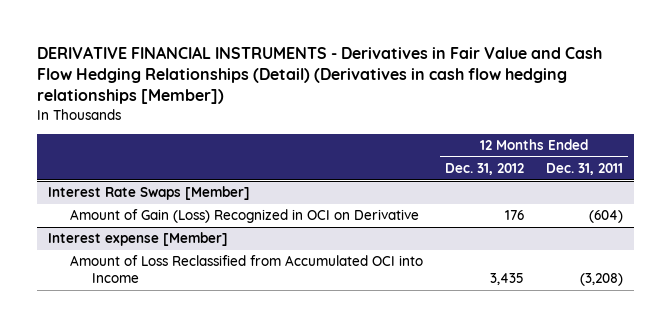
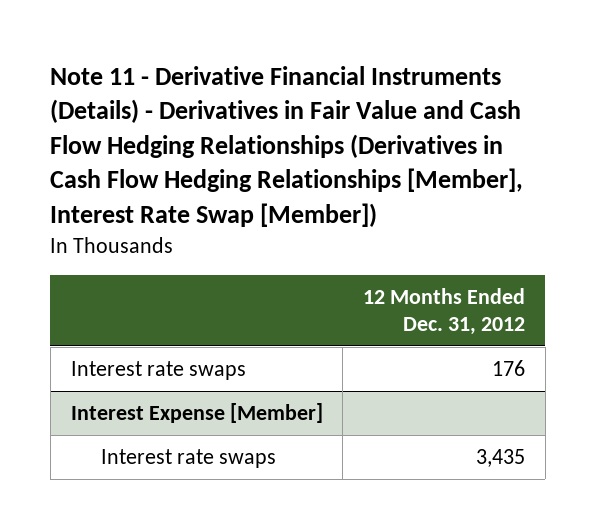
[37,45,603,105] DERIVATIVE FINANCIAL INSTRUMENTS - Derivatives in Fair Value and Cash Flow Hedging Relationships (Detail) (Derivatives in cash flow hedging relationships [Member]) -> [50,65,524,227] Note 11 - Derivative Financial Instruments (Details) - Derivatives in Fair Value and Cash Flow Hedging Relationships (Derivatives in Cash Flow Hedging Relationships [Member], Interest Rate Swap [Member])
[545,162,623,175] Dec. 31, 2011 -> none
[48,186,251,201] Interest Rate Swaps [Member] -> none
[70,209,420,224] Amount of Gain (Loss) Recognized in OCI on Derivative -> [70,361,246,381] Interest rate swaps
[48,232,229,247] Interest expense [Member] -> [70,403,323,424] Interest Expense [Member]
[70,255,424,283] Amount of Loss Reclassified from Accumulated OCI into Income -> [101,449,277,469] Interest rate swaps

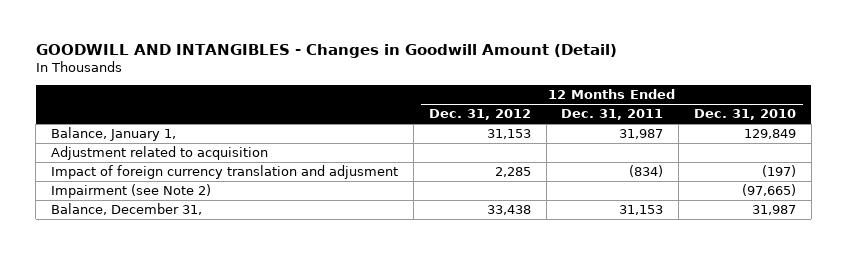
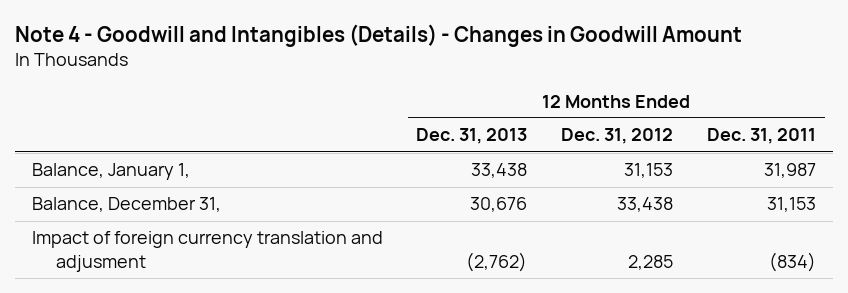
[35,44,617,59] GOODWILL AND INTANGIBLES - Changes in Goodwill Amount (Detail) -> [14,24,742,48] Note 4 - Goodwill and Intangibles (Details) - Changes in Goodwill Amount
[693,109,796,121] Dec. 31, 2010 -> none
none -> [416,128,528,145] Dec. 31, 2013
[51,146,269,161] Adjustment related to acquisition -> none
[51,184,212,199] Impairment (see Note 2) -> none
[51,165,399,180] Impact of foreign currency translation and adjusment -> [31,231,383,272] Impact of foreign currency translation and adjusment

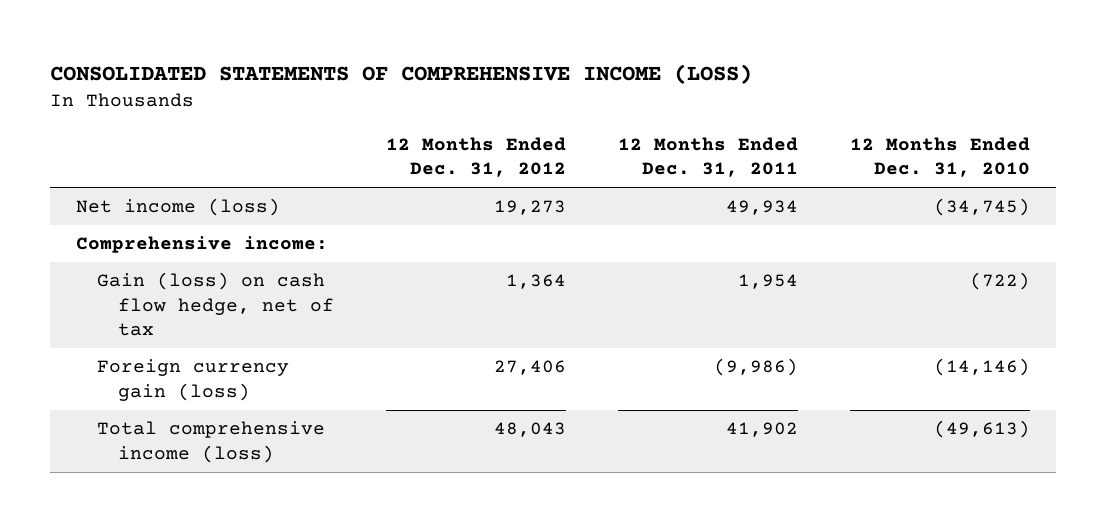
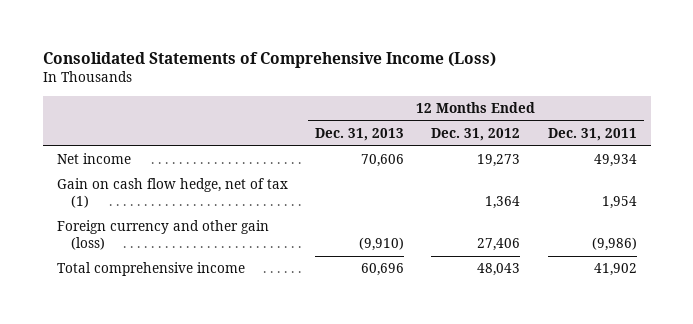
[49,64,752,85] CONSOLIDATED STATEMENTS OF COMPREHENSIVE INCOME (LOSS) -> [42,51,496,68] Consolidated Statements of Comprehensive Income (Loss)
[849,136,1030,178] 12 Months Ended Dec. 31, 2010 -> none
none -> [315,128,405,142] Dec. 31, 2013
[75,236,328,254] Comprehensive income: -> none
[75,198,280,217] Net income (loss) -> [56,153,131,165] Net income
[96,272,334,336] Gain (loss) on cash flow hedge, net of tax -> [56,178,288,209] Gain on cash flow hedge, net of tax (1)
[96,359,289,401] Foreign currency gain (loss) -> [56,220,269,251] Foreign currency and other gain (loss)
[96,421,325,463] Total comprehensive income (loss) -> [56,262,245,277] Total comprehensive income

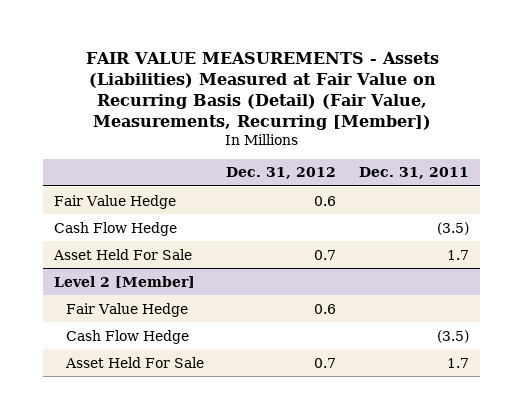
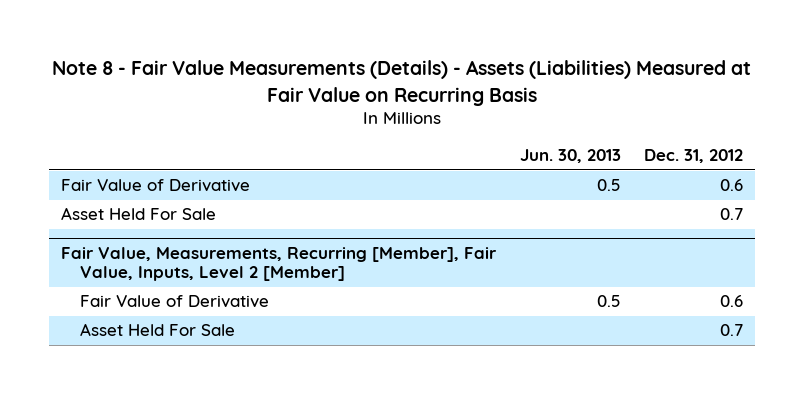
[85,52,439,130] FAIR VALUE MEASUREMENTS - Assets (Liabilities) Measured at Fair Value on Recurring Basis (Detail) (Fair Value, Measurements, Recurring [Member]) -> [52,60,752,106] Note 8 - Fair Value Measurements (Details) - Assets (Liabilities) Measured at Fair Value on Recurring Basis
[358,167,469,180] Dec. 31, 2011 -> none
none -> [519,149,621,164] Jun. 30, 2013
[54,221,178,236] Cash Flow Hedge -> none
[54,194,177,209] Fair Value Hedge -> [60,179,250,193] Fair Value of Derivative
[54,275,196,288] Level 2 [Member] -> none
[66,329,190,344] Cash Flow Hedge -> none
none -> [60,246,497,282] Fair Value, Measurements, Recurring [Member], Fair Value, Inputs, Level 2 [Member]
[66,302,189,317] Fair Value Hedge -> [79,295,269,309] Fair Value of Derivative

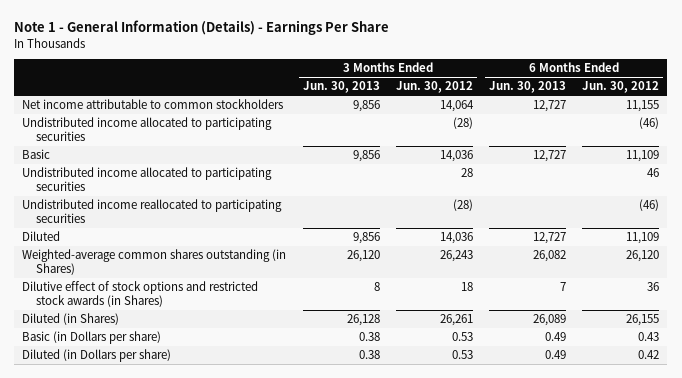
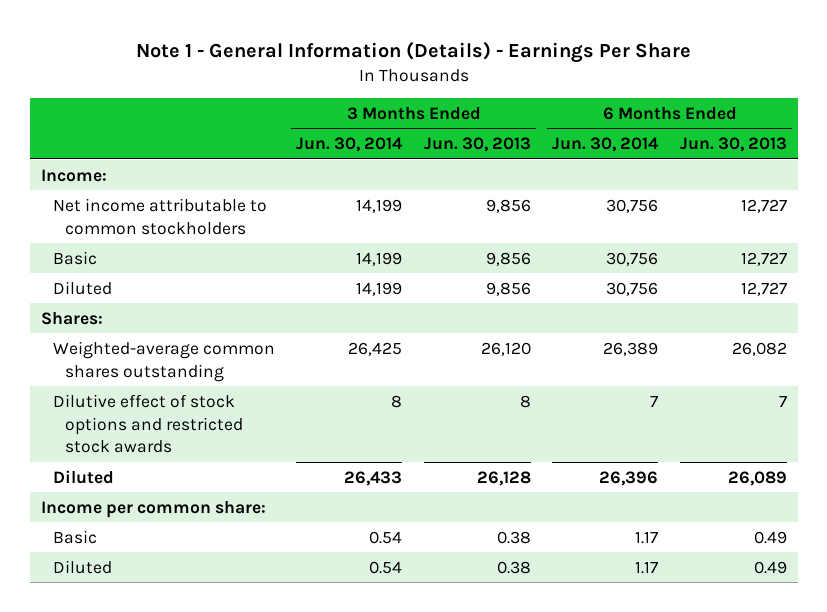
[395,81,473,94] Jun. 30, 2012 -> none
[582,81,660,94] Jun. 30, 2012 -> none
none -> [296,137,404,153] Jun. 30, 2014
none -> [552,137,660,153] Jun. 30, 2014
none -> [40,168,107,182] Income:
[22,117,273,141] Undistributed income allocated to participating securities -> none
[22,167,273,191] Undistributed income allocated to participating securities -> none
[22,199,283,223] Undistributed income reallocated to participating securities -> none
none -> [40,311,103,325] Shares:
[22,249,287,275] Weighted-average common shares outstanding (in Shares) -> [52,340,275,382] Weighted-average common shares outstanding
[22,281,259,307] Dilutive effect of stock options and restricted stock awards (in Shares) -> [52,393,244,454] Dilutive effect of stock options and restricted stock awards
[22,313,120,326] Diluted (in Shares) -> [52,469,114,484] Diluted
none -> [40,500,266,518] Income per common share:
[22,331,162,345] Basic (in Dollars per share) -> [52,529,97,544] Basic
[22,349,172,363] Diluted (in Dollars per share) -> [52,559,112,574] Diluted

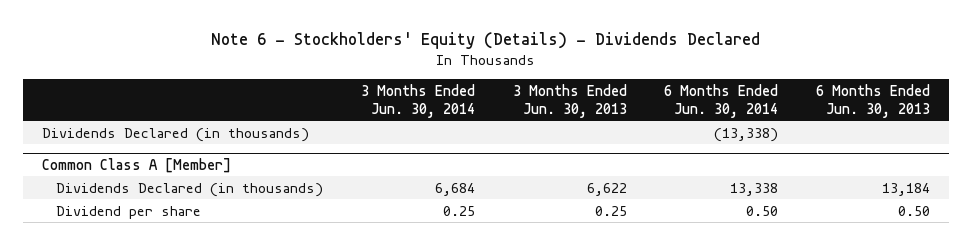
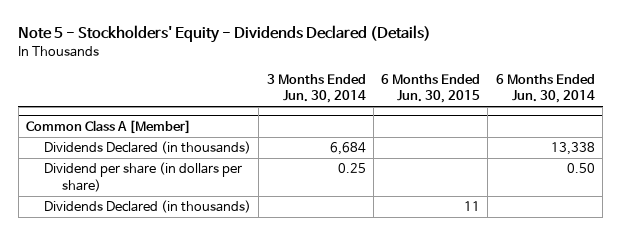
[211,32,761,50] Note 6 - Stockholders' Equity (Details) - Dividends Declared -> [18,25,432,44] Note 5 - Stockholders' Equity - Dividends Declared (Details)
[512,83,627,118] 3 Months Ended Jun. 30, 2013 -> none
[816,83,931,118] 6 Months Ended Jun. 30, 2013 -> none
none -> [381,73,481,104] 6 Months Ended Jun. 30, 2015
[42,127,310,142] Dividends Declared (in thousands) -> none
[56,205,202,219] Dividend per share -> [44,162,243,192] Dividend per share (in dollars per share)
none -> [44,200,252,214] Dividends Declared (in thousands)

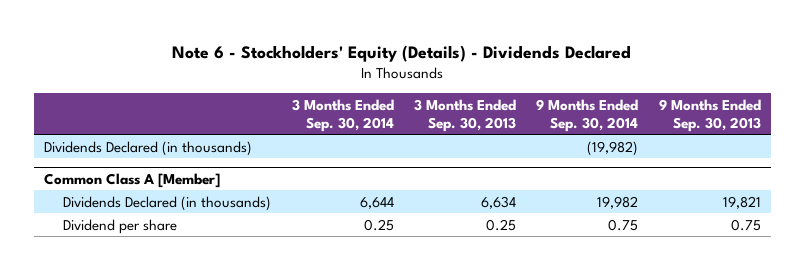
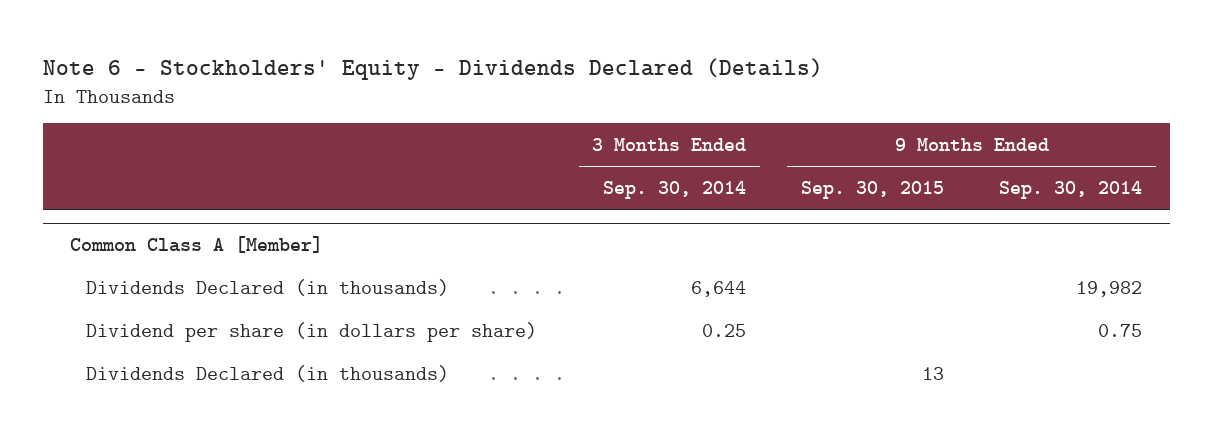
[172,44,632,62] Note 6 - Stockholders' Equity (Details) - Dividends Declared -> [42,57,823,80] Note 6 - Stockholders' Equity - Dividends Declared (Details)
[414,98,517,132] 3 Months Ended Sep. 30, 2013 -> none
[658,98,761,132] 9 Months Ended Sep. 30, 2013 -> none
none -> [801,180,945,199] Sep. 30, 2015
[44,140,253,156] Dividends Declared (in thousands) -> none
[63,218,178,234] Dividend per share -> [86,321,538,342] Dividend per share (in dollars per share)
none -> [86,364,450,382] Dividends Declared (in thousands)

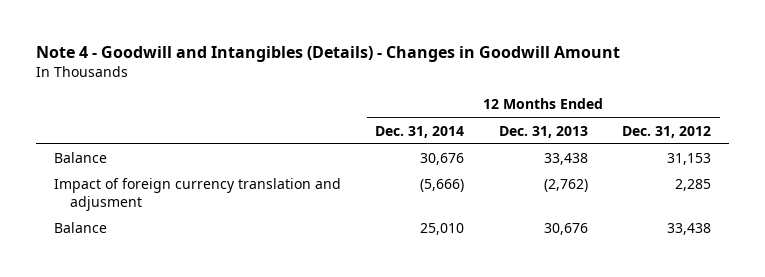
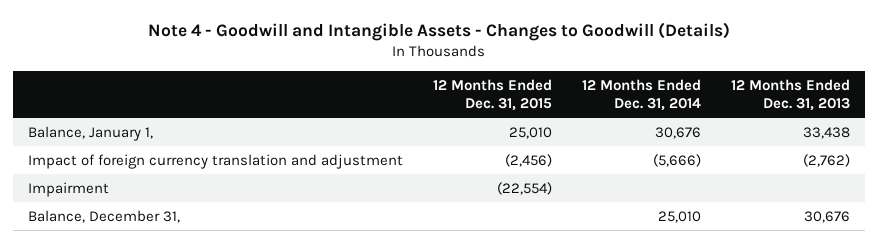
[36,46,621,63] Note 4 - Goodwill and Intangibles (Details) - Changes in Goodwill Amount -> [147,22,730,42] Note 4 - Goodwill and Intangible Assets - Changes to Goodwill (Details)
[622,125,712,138] Dec. 31, 2012 -> none
none -> [432,79,552,112] 12 Months Ended Dec. 31, 2015
[53,152,107,164] Balance -> [27,125,153,141] Balance, January 1,
[53,178,341,211] Impact of foreign currency translation and adjusment -> [27,153,403,169] Impact of foreign currency translation and adjustment
none -> [27,181,109,197] Impairment
[53,222,107,234] Balance -> [27,209,180,223] Balance, December 31,

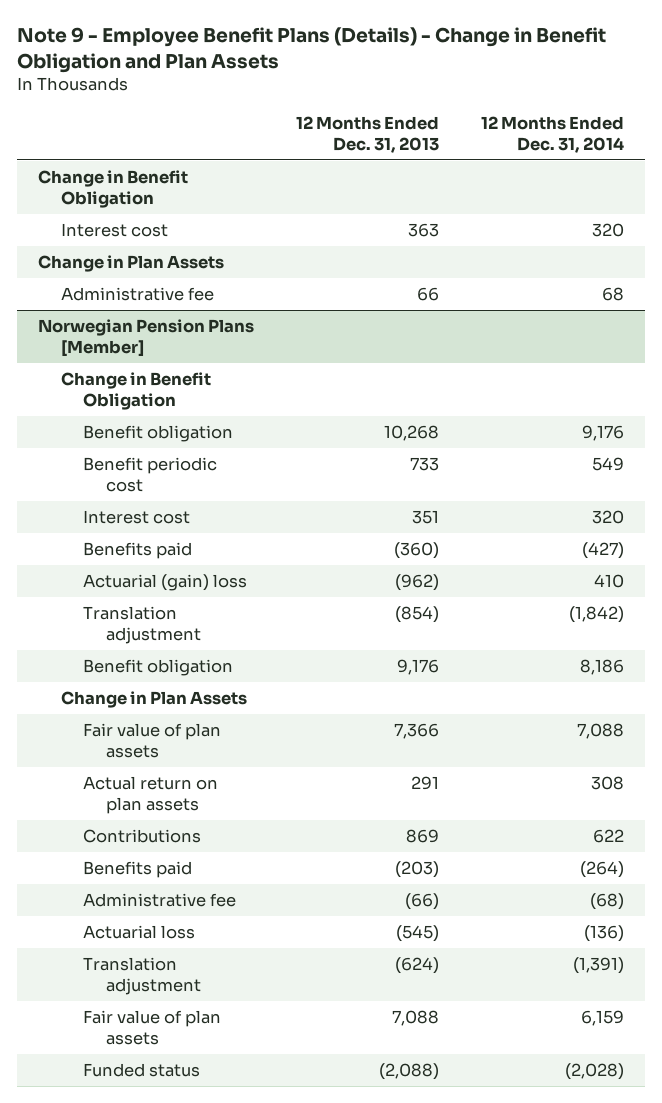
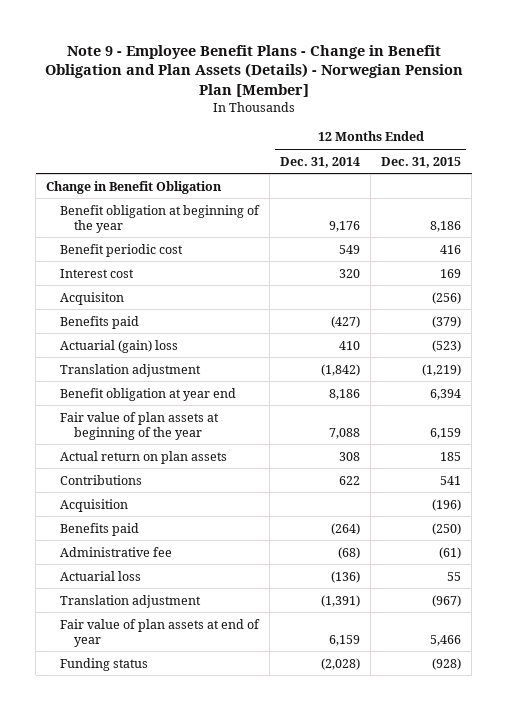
[16,27,606,74] Note 9 - Employee Benefit Plans (Details) - Change in Benefit Obligation and Plan Assets -> [44,44,463,97] Note 9 - Employee Benefit Plans - Change in Benefit Obligation and Plan Assets (Details) - Norwegian Pension Plan [Member]
[295,116,439,153] 12 Months Ended Dec. 31, 2013 -> none
none -> [381,156,462,168] Dec. 31, 2015
[60,223,168,238] Interest cost -> none
[37,255,224,273] Change in Plan Assets -> none
[60,287,214,302] Administrative fee -> none
[37,319,254,357] Norwegian Pension Plans [Member] -> none
[60,372,211,410] Change in Benefit Obligation -> none
[83,425,234,443] Benefit obligation -> [60,204,261,233] Benefit obligation at beginning of the year
none -> [60,291,125,305] Acquisiton
[60,691,247,709] Change in Plan Assets -> none
[83,659,234,677] Benefit obligation -> [60,387,237,401] Benefit obligation at year end
[83,723,222,758] Fair value of plan assets -> [60,411,220,440] Fair value of plan assets at beginning of the year
none -> [60,498,129,512] Acquisition
[83,1010,222,1045] Fair value of plan assets -> [60,618,261,647] Fair value of plan assets at end of year
[83,1063,201,1078] Funded status -> [60,657,149,671] Funding status

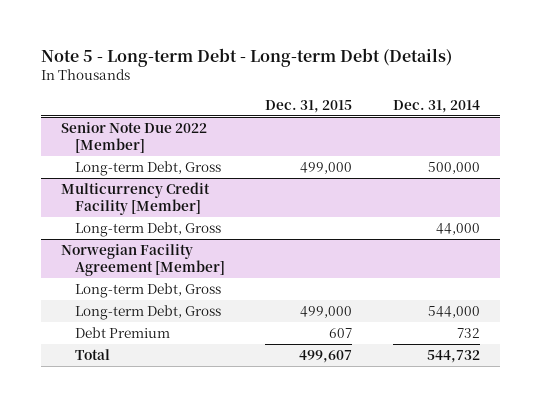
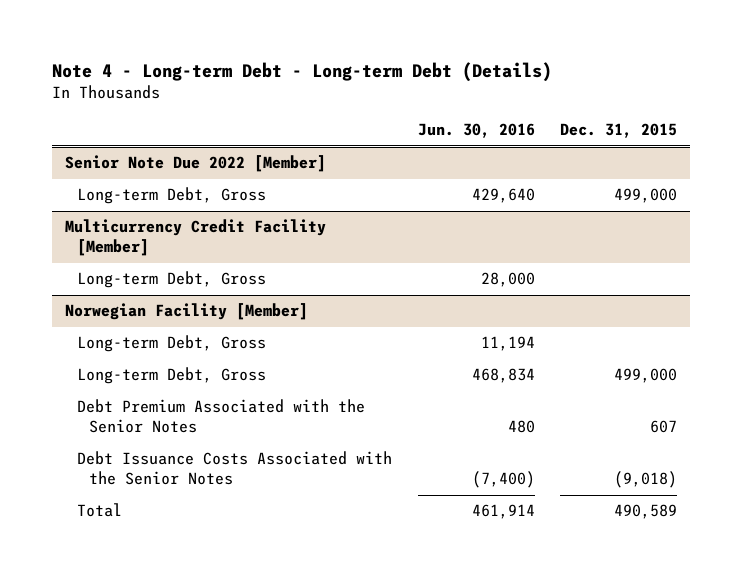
[40,47,452,67] Note 5 - Long-term Debt - Long-term Debt (Details) -> [52,61,553,82] Note 4 - Long-term Debt - Long-term Debt (Details)
[392,100,480,114] Dec. 31, 2014 -> none
none -> [417,123,535,139] Jun. 30, 2016
[60,243,225,276] Norwegian Facility Agreement [Member] -> [64,303,308,321] Norwegian Facility [Member]
[74,326,170,338] Debt Premium -> [76,399,365,434] Debt Premium Associated with the Senior Notes
none -> [76,451,392,486] Debt Issuance Costs Associated with the Senior Notes
[299,349,353,363] 499,607 -> [614,504,678,520] 490,589

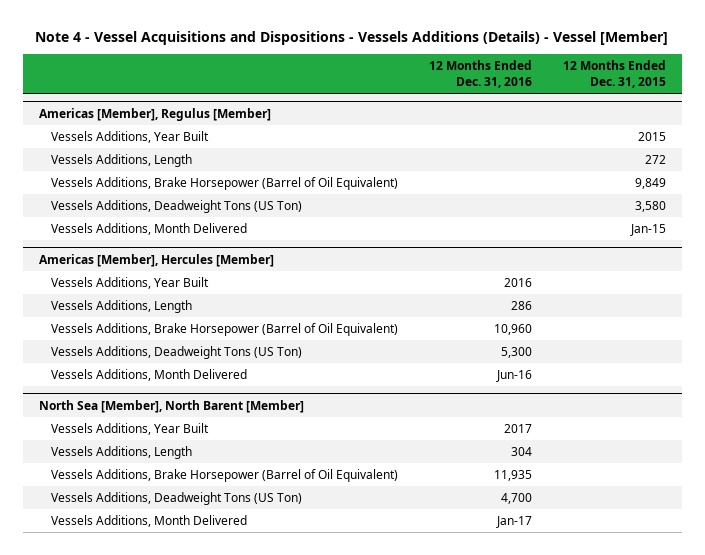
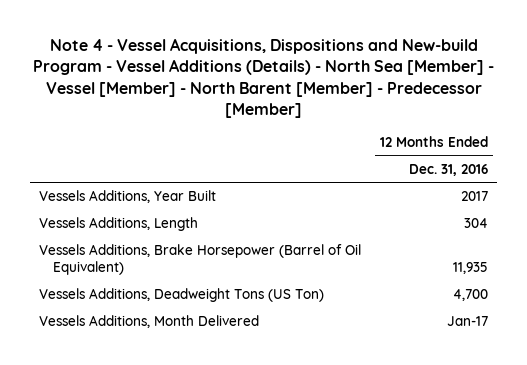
[35,31,669,46] Note 4 - Vessel Acquisitions and Dispositions - Vessels Additions (Details) - Vessel [Member] -> [32,38,494,119] Note 4 - Vessel Acquisitions, Dispositions and New-build Program - Vessel Additions (Details) - North Sea [Member] - Vessel [Member] - North Barent [Member] - Predecessor [Member]
[563,60,667,88] 12 Months Ended Dec. 31, 2015 -> none
[38,107,271,121] Americas [Member], Regulus [Member] -> none
[51,130,210,143] Vessels Additions, Year Built -> none
[51,153,193,167] Vessels Additions, Length -> none
[51,176,399,190] Vessels Additions, Brake Horsepower (Barrel of Oil Equivalent) -> none
[51,199,303,213] Vessels Additions, Deadweight Tons (US Ton) -> none
[51,222,248,235] Vessels Additions, Month Delivered -> none
[38,253,274,267] Americas [Member], Hercules [Member] -> none
[51,276,210,289] Vessels Additions, Year Built -> none
[51,299,193,313] Vessels Additions, Length -> none
[51,322,399,336] Vessels Additions, Brake Horsepower (Barrel of Oil Equivalent) -> none
[51,345,303,359] Vessels Additions, Deadweight Tons (US Ton) -> none
[51,368,248,381] Vessels Additions, Month Delivered -> none
[38,399,304,413] North Sea [Member], North Barent [Member] -> none

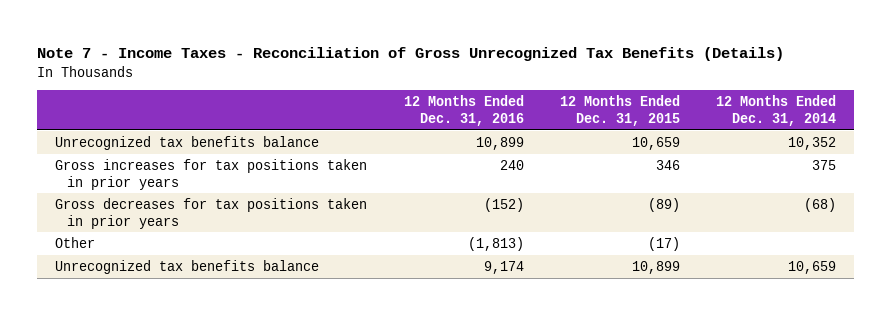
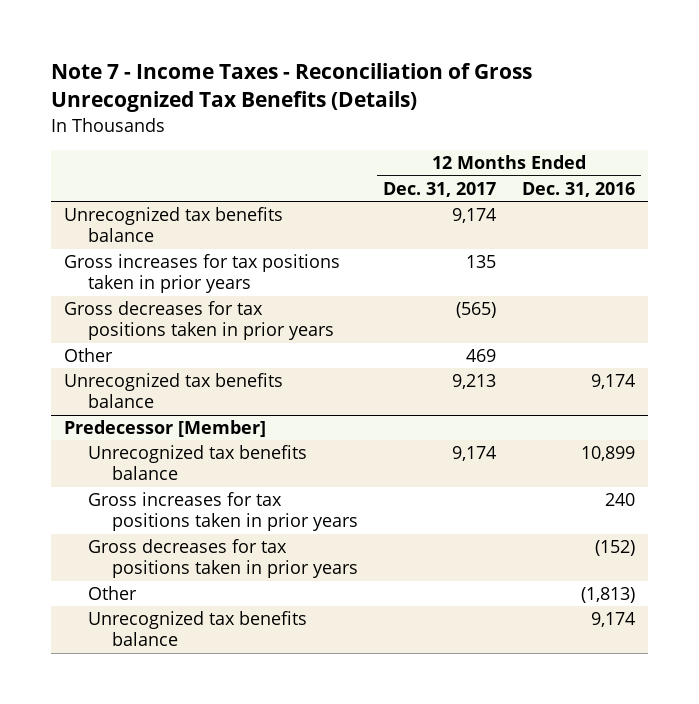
[559,95,680,126] 12 Months Ended Dec. 31, 2015 -> none
[716,95,837,126] 12 Months Ended Dec. 31, 2014 -> none
none -> [383,181,497,197] Dec. 31, 2017
none -> [63,207,283,243] Unrecognized tax benefits balance
none -> [63,254,340,294] Gross increases for tax positions taken in prior years
none -> [63,301,334,341] Gross decreases for tax positions taken in prior years
none -> [63,348,113,363] Other
none -> [63,373,283,409] Unrecognized tax benefits balance
none -> [63,420,266,438] Predecessor [Member]

